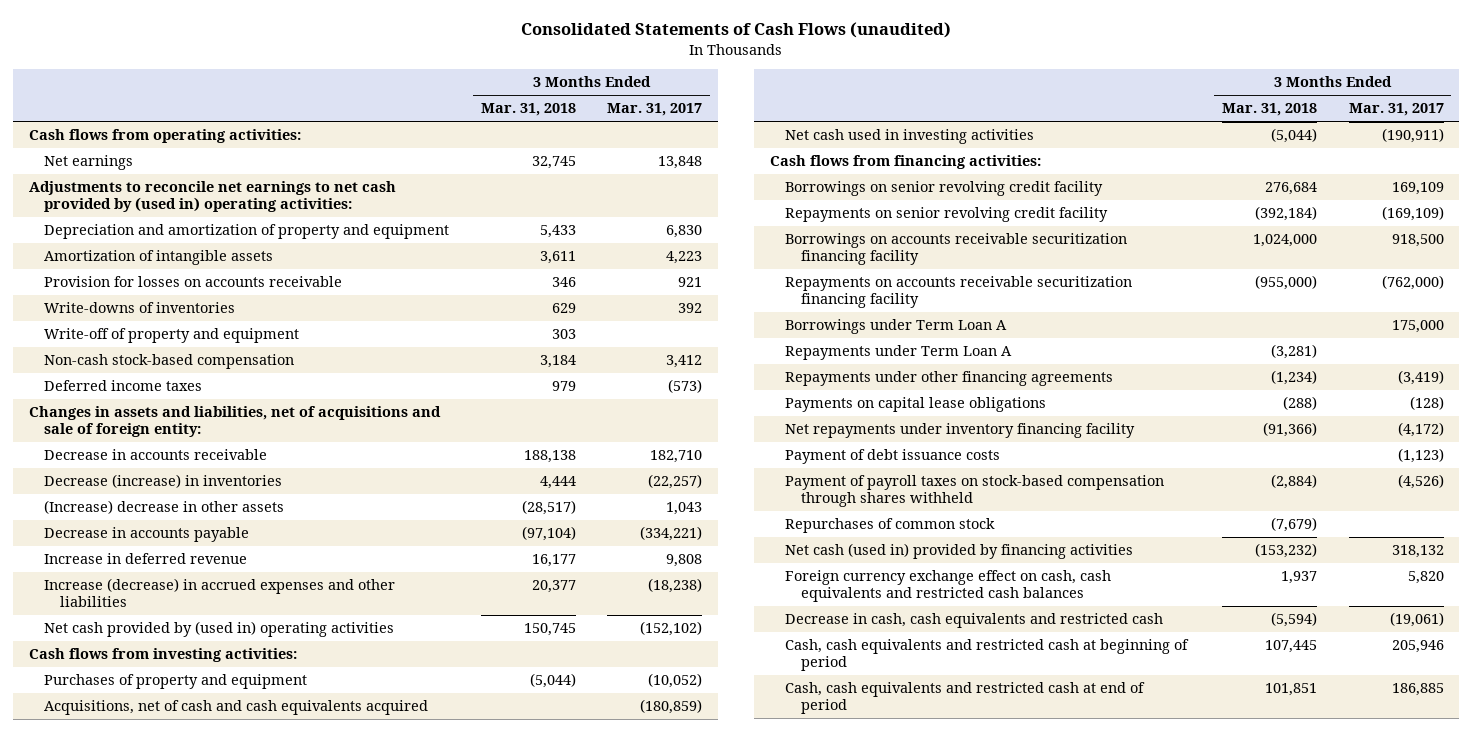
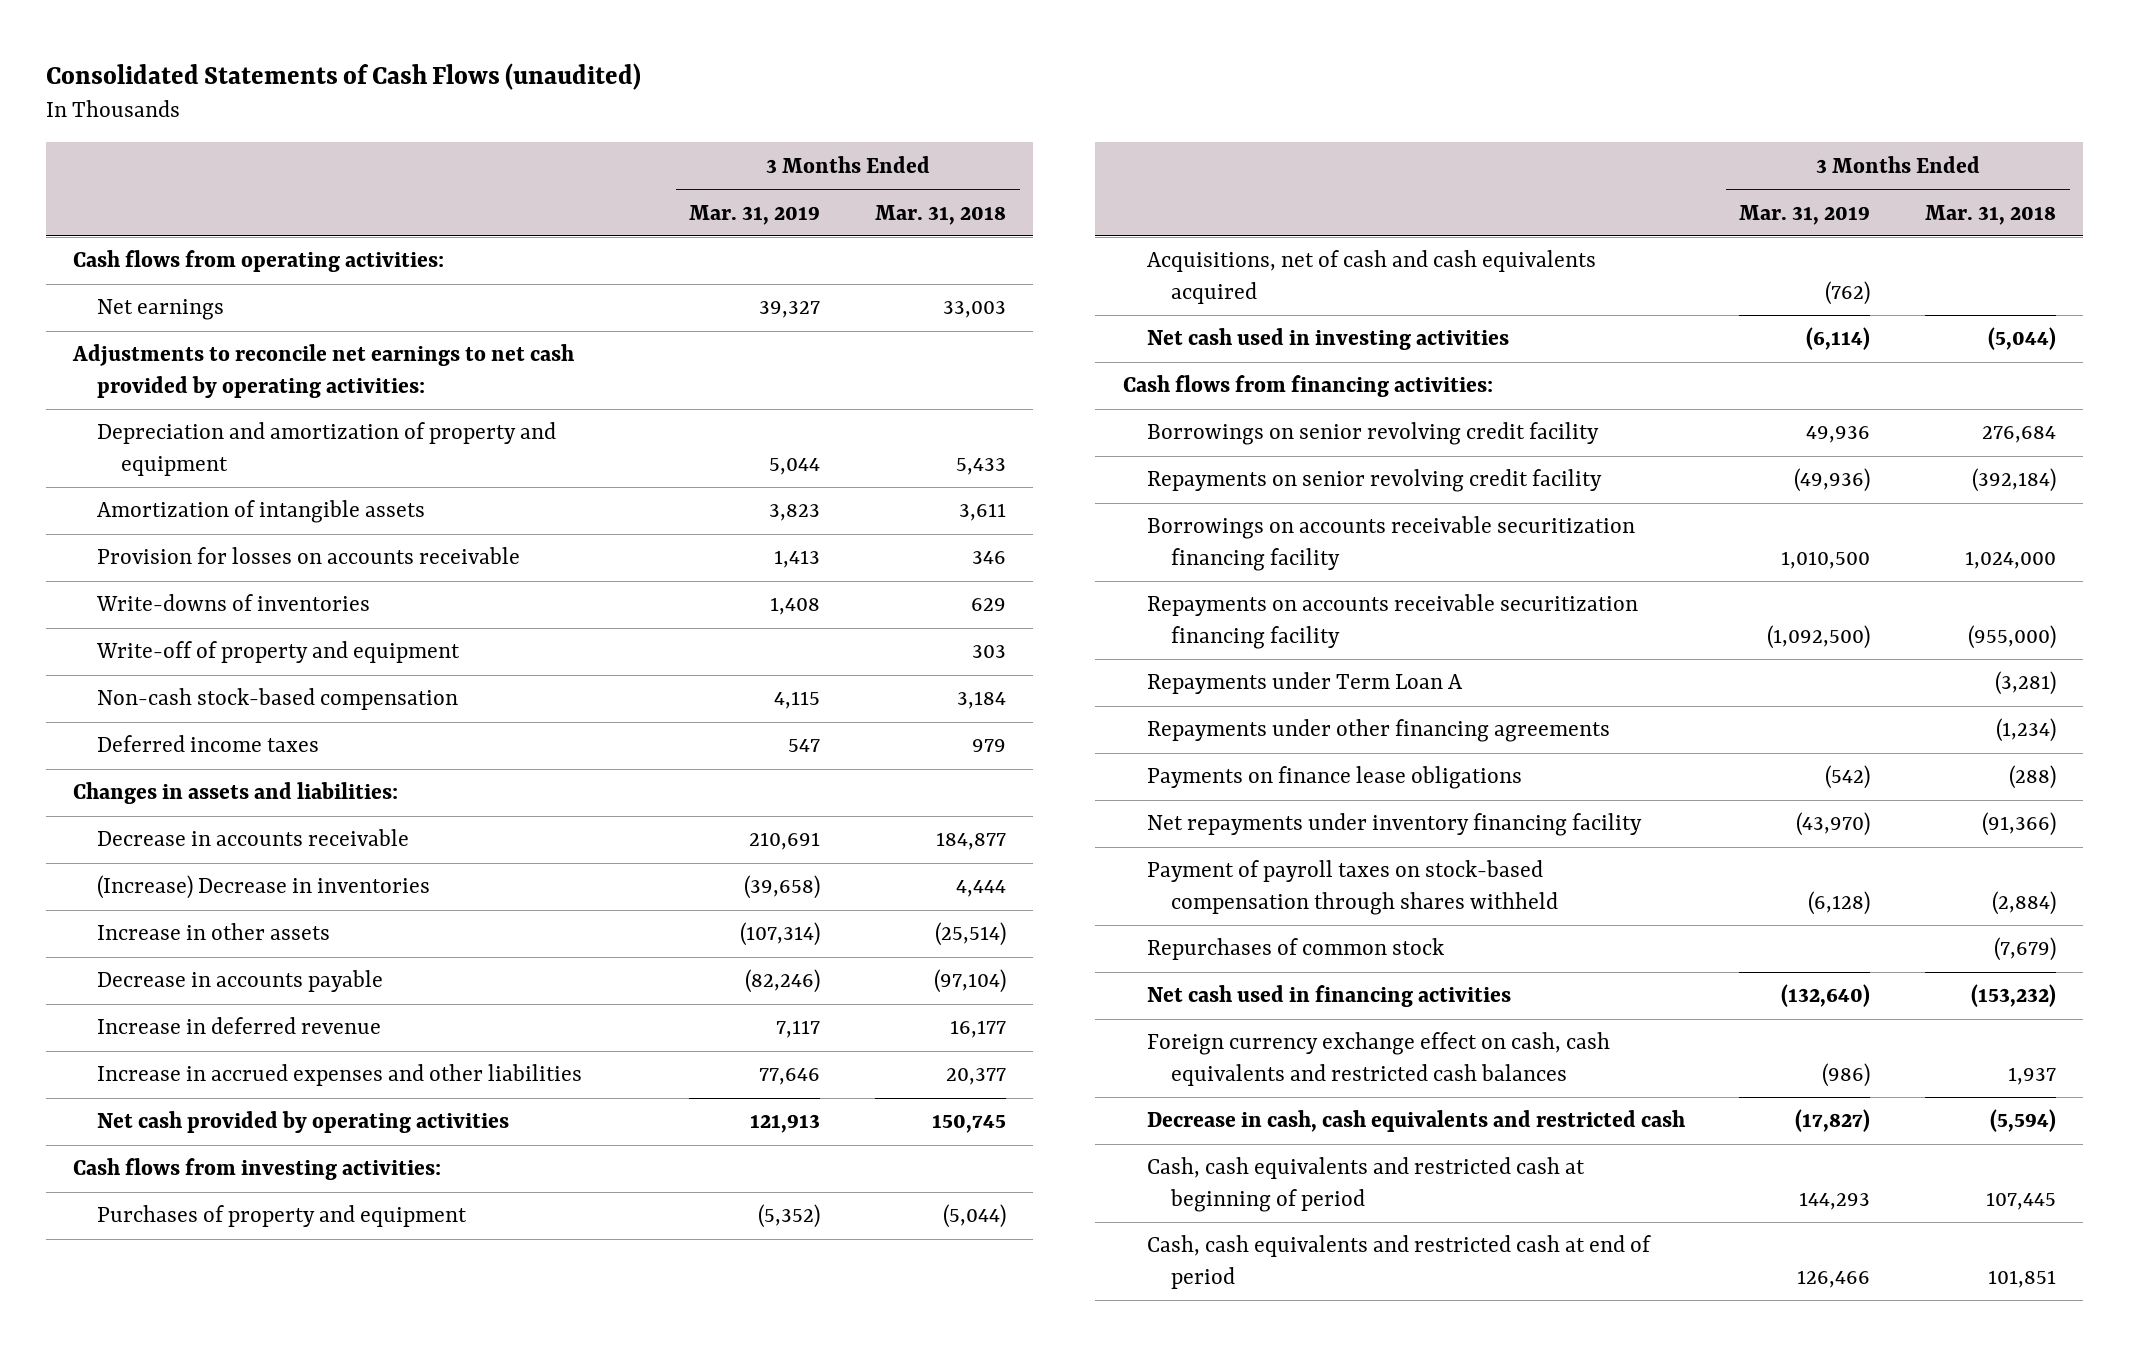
[607,103,703,117] Mar. 31, 2017 -> none
none -> [689,204,821,225] Mar. 31, 2019
[531,156,576,170] 32,745 -> [943,301,1007,319] 33,003
[28,181,396,213] Adjustments to reconcile net earnings to net cash provided by (used in) operating activities: -> [71,344,574,399] Adjustments to reconcile net earnings to net cash provided by operating activities:
[28,406,441,438] Changes in assets and liabilities, net of acquisitions and sale of foreign entity: -> [72,782,398,805] Changes in assets and liabilities:
[523,450,576,464] 188,138 -> [936,832,1007,851] 184,877
[44,474,283,489] Decrease (increase) in inventories -> [96,875,430,900] (Increase) Decrease in inventories
[44,500,285,515] (Increase) decrease in other assets -> [96,923,330,941] Increase in other assets
[521,500,576,516] (28,517) -> [935,922,1007,947] (25,514)
[44,578,396,608] Increase (decrease) in accrued expenses and other liabilities -> [96,1064,582,1087] Increase in accrued expenses and other liabilities
[44,621,395,638] Net cash provided by (used in) operating activities -> [96,1111,509,1134] Net cash provided by operating activities
[785,319,1008,335] Borrowings under Term Loan A -> none
[785,397,1047,413] Payments on capital lease obligations -> [1146,766,1522,790] Payments on finance lease obligations
[785,449,1001,465] Payment of debt issuance costs -> none
[785,543,1134,560] Net cash (used in) provided by financing activities -> [1146,985,1511,1008] Net cash used in financing activities

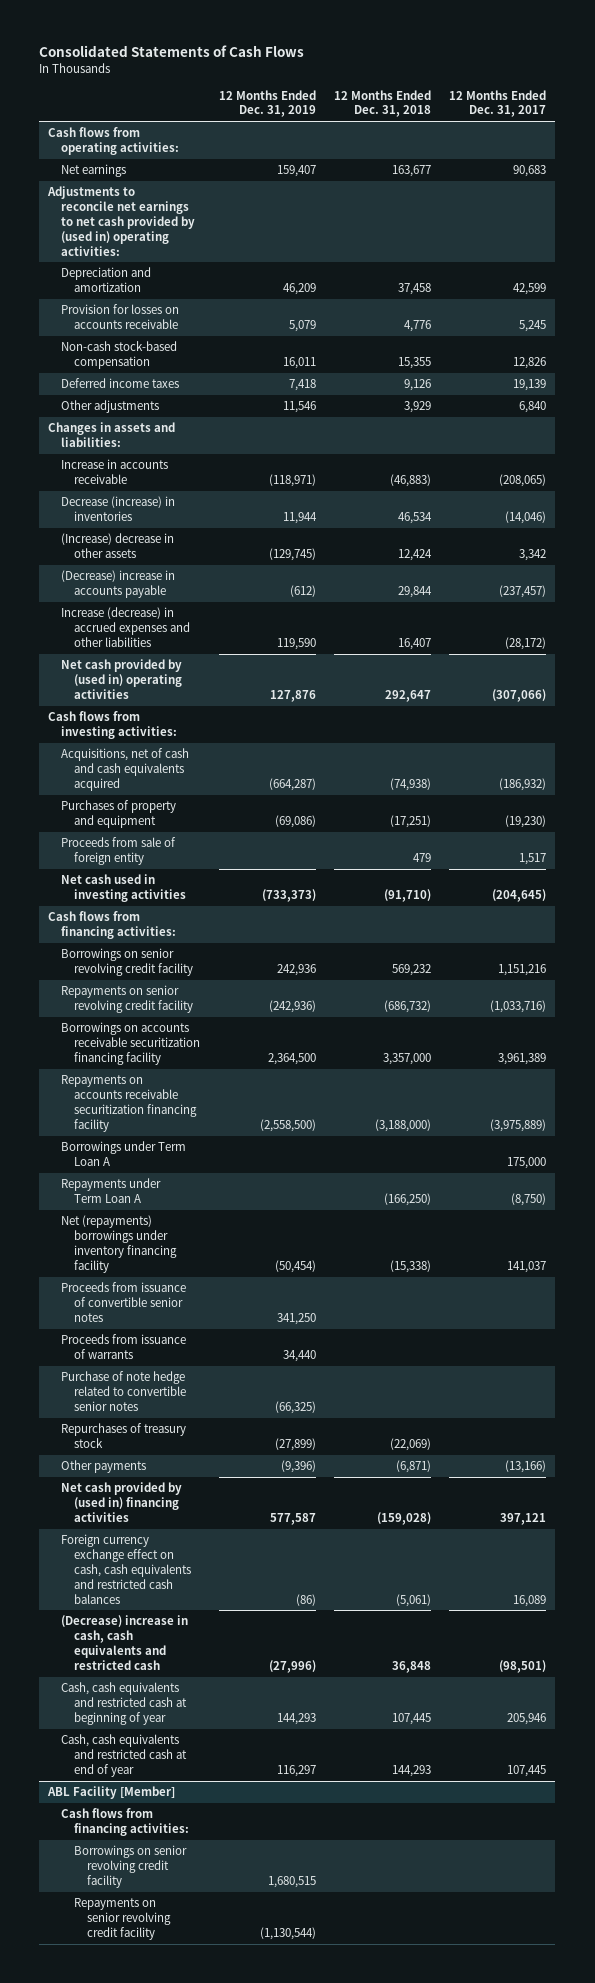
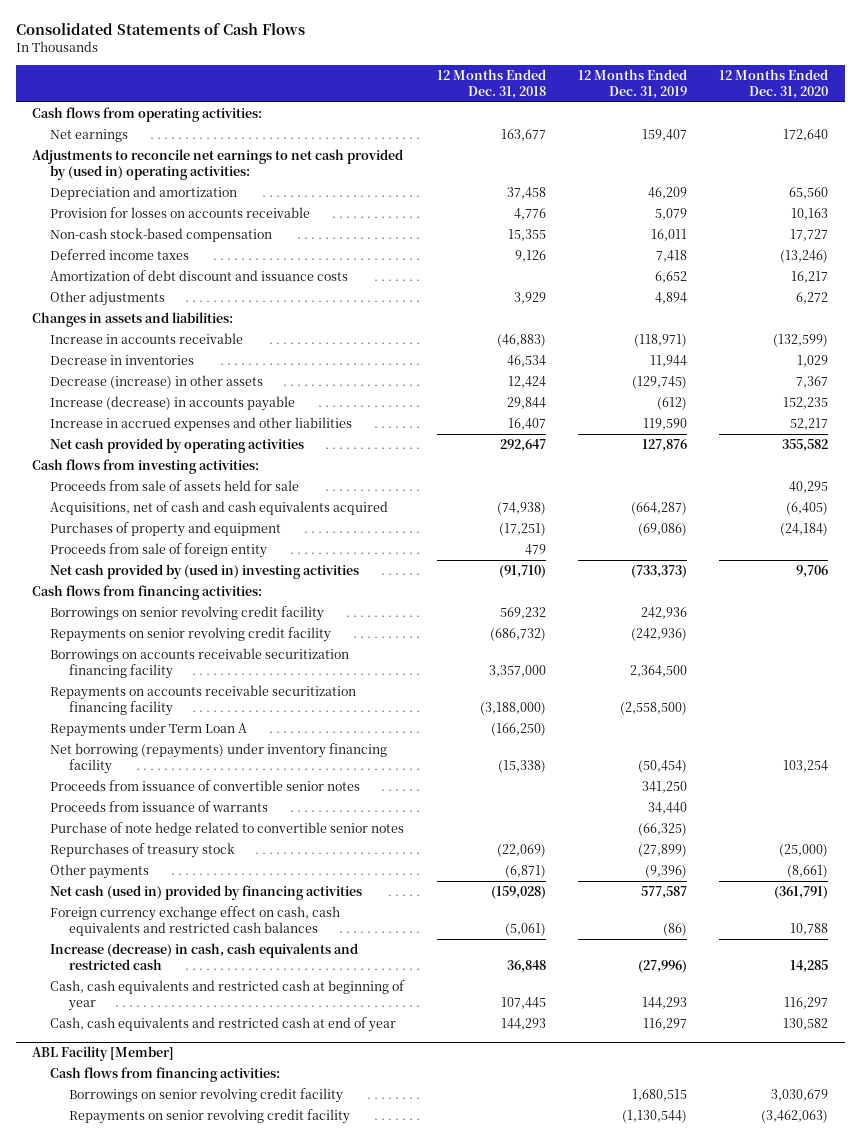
[449,89,547,118] 12 Months Ended Dec. 31, 2017 -> none
none -> [719,68,829,99] 12 Months Ended Dec. 31, 2020
none -> [50,270,349,282] Amortization of debt discount and issuance costs
[282,401,316,414] 11,546 -> [655,292,688,305] 4,894
[61,496,176,522] Decrease (increase) in inventories -> [50,355,195,366] Decrease in inventories
[61,533,175,559] (Increase) decrease in other assets -> [50,375,264,390] Decrease (increase) in other assets
[61,570,176,599] (Decrease) increase in accounts payable -> [50,396,296,412] Increase (decrease) in accounts payable
[61,607,191,647] Increase (decrease) in accrued expenses and other liabilities -> [50,417,353,432] Increase in accrued expenses and other liabilities
[61,659,183,699] Net cash provided by (used in) operating activities -> [50,438,305,454] Net cash provided by operating activities
none -> [50,480,300,492] Proceeds from sale of assets held for sale
[61,874,187,903] Net cash used in investing activities -> [50,564,360,580] Net cash provided by (used in) investing activities
[61,1141,187,1167] Borrowings under Term Loan A -> none
[61,1215,178,1273] Net (repayments) borrowings under inventory financing facility -> [50,743,388,775] Net borrowing (repayments) under inventory financing facility
[61,1482,183,1522] Net cash provided by (used in) financing activities -> [50,885,363,901] Net cash (used in) provided by financing activities
[61,1615,189,1670] (Decrease) increase in cash, cash equivalents and restricted cash -> [50,943,359,971] Increase (decrease) in cash, cash equivalents and restricted cash

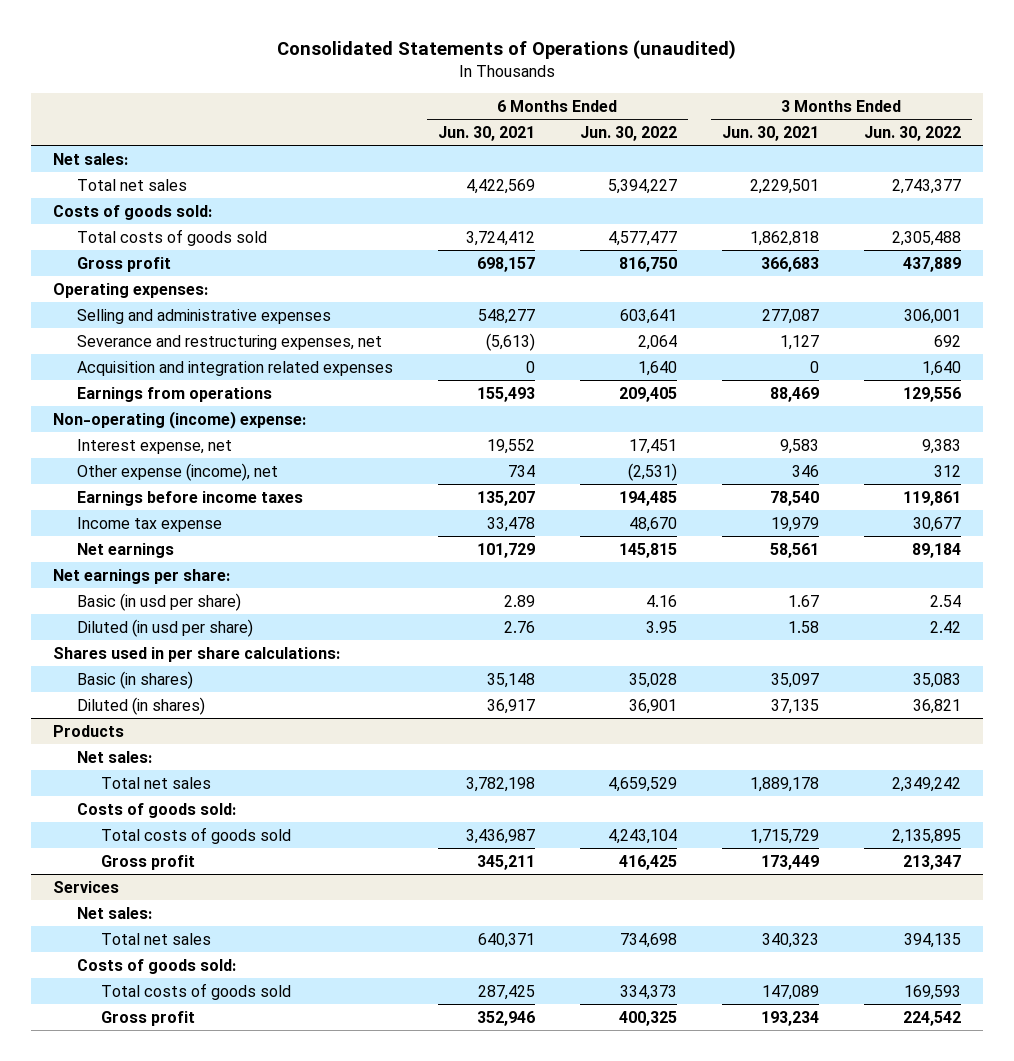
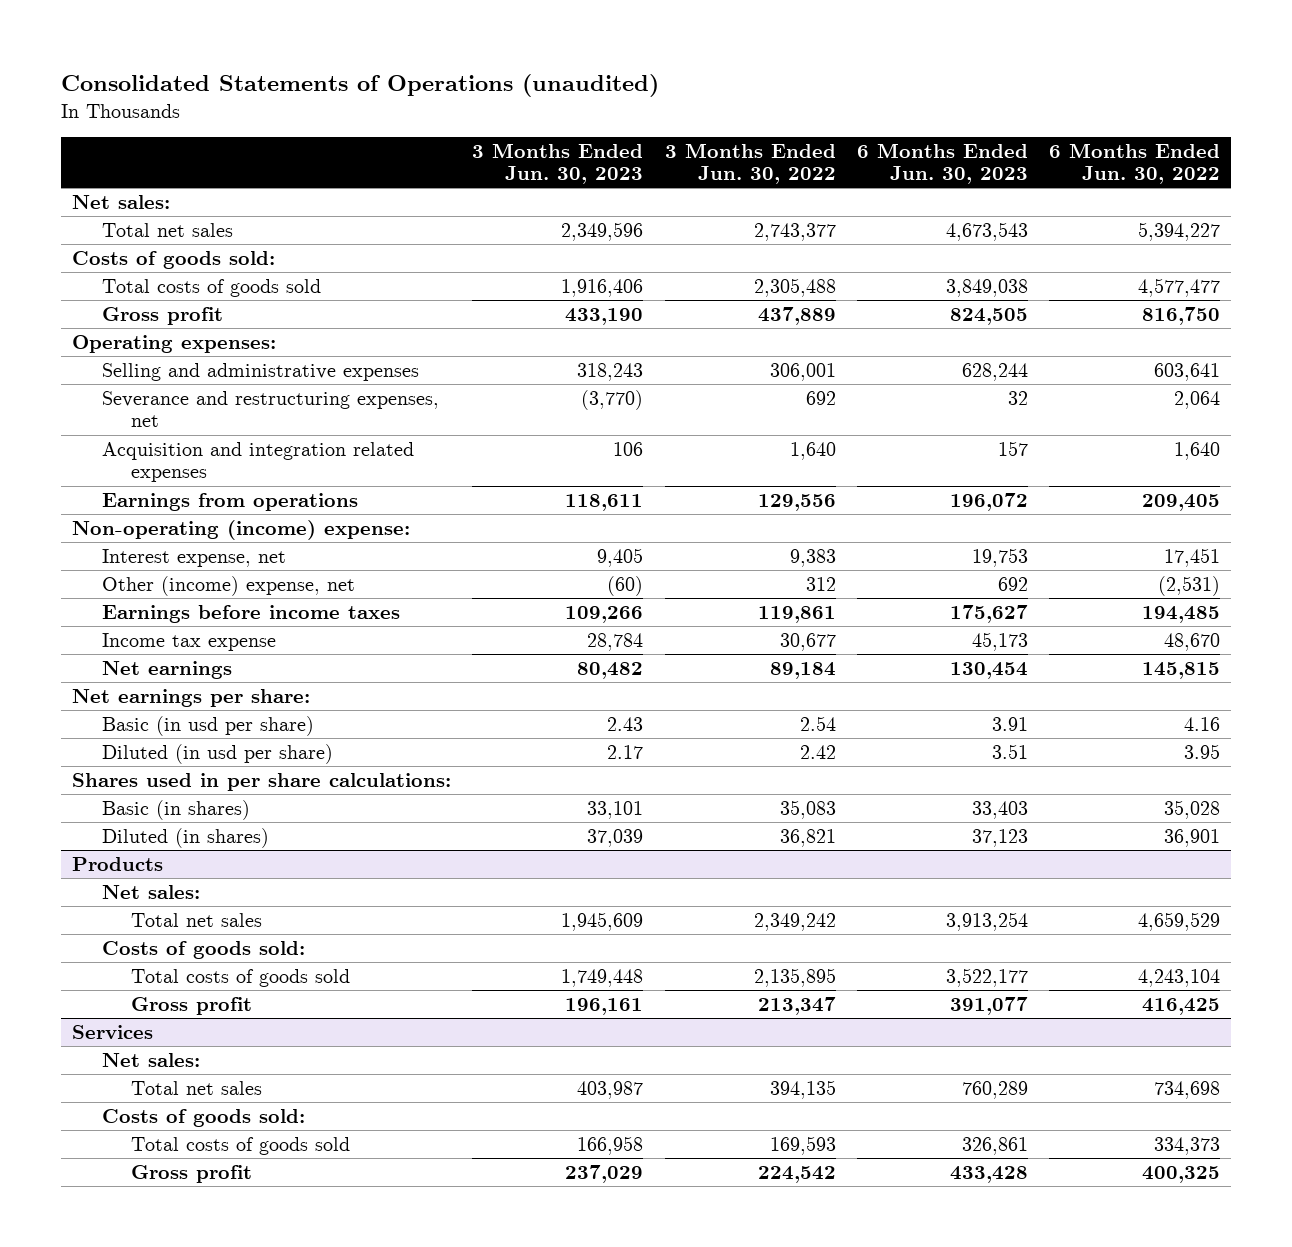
[437,125,535,141] Jun. 30, 2021 -> none
[721,125,819,141] Jun. 30, 2021 -> none
none -> [472,142,644,185] 3 Months Ended Jun. 30, 2023
none -> [856,142,1028,185] 6 Months Ended Jun. 30, 2023
[76,462,278,481] Other expense (income), net -> [101,575,355,596] Other (income) expense, net

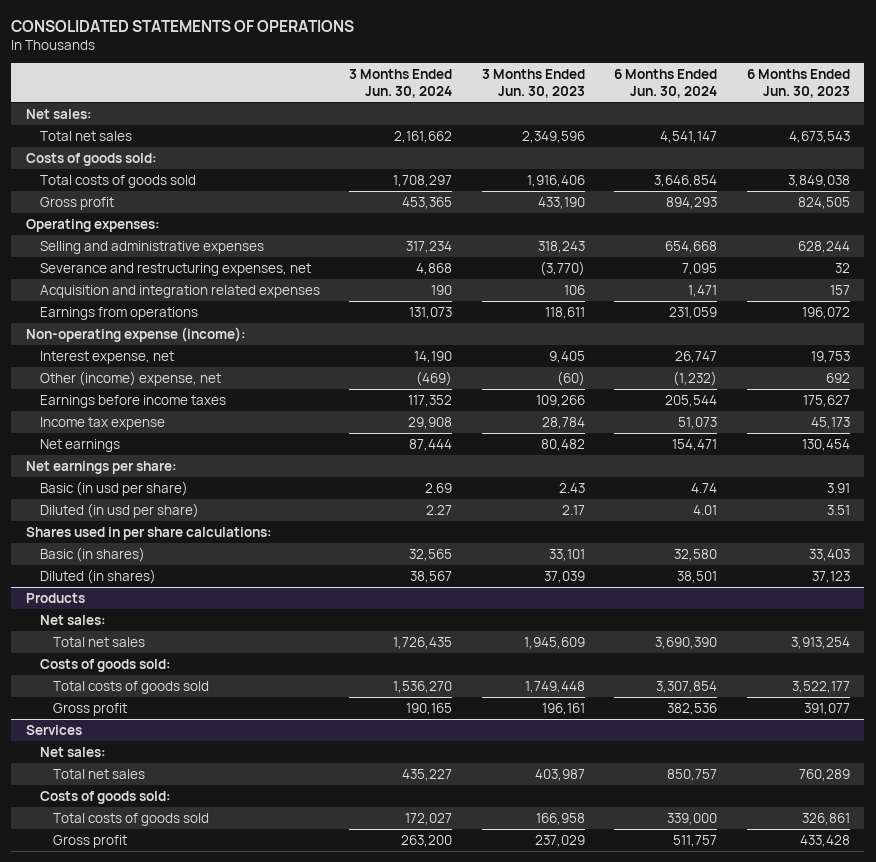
[61,74,660,98] Consolidated Statements of Operations (unaudited) -> [11,19,355,32] CONSOLIDATED STATEMENTS OF OPERATIONS
[664,142,836,185] 3 Months Ended Jun. 30, 2022 -> none
[1049,142,1221,185] 6 Months Ended Jun. 30, 2022 -> none
none -> [349,68,453,98] 3 Months Ended Jun. 30, 2024
none -> [614,68,718,98] 6 Months Ended Jun. 30, 2024
[72,519,411,540] Non-operating (income) expense: -> [25,326,246,342] Non-operating expense (income):

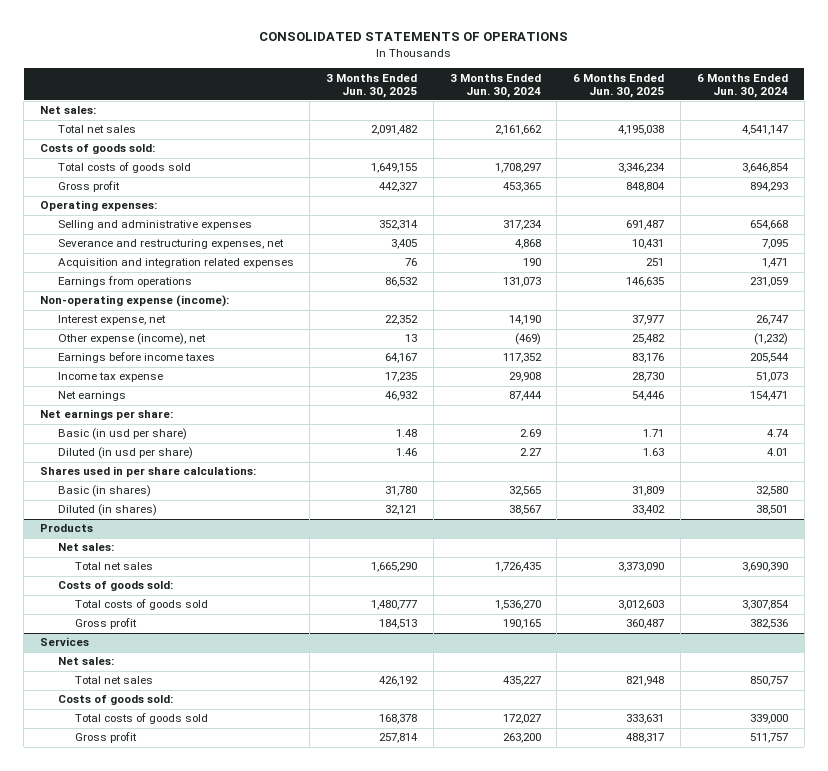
[481,68,585,98] 3 Months Ended Jun. 30, 2023 -> none
[746,68,850,98] 6 Months Ended Jun. 30, 2023 -> none
none -> [326,73,418,98] 3 Months Ended Jun. 30, 2025
none -> [573,73,665,98] 6 Months Ended Jun. 30, 2025
[39,370,221,386] Other (income) expense, net -> [57,333,206,346] Other expense (income), net

